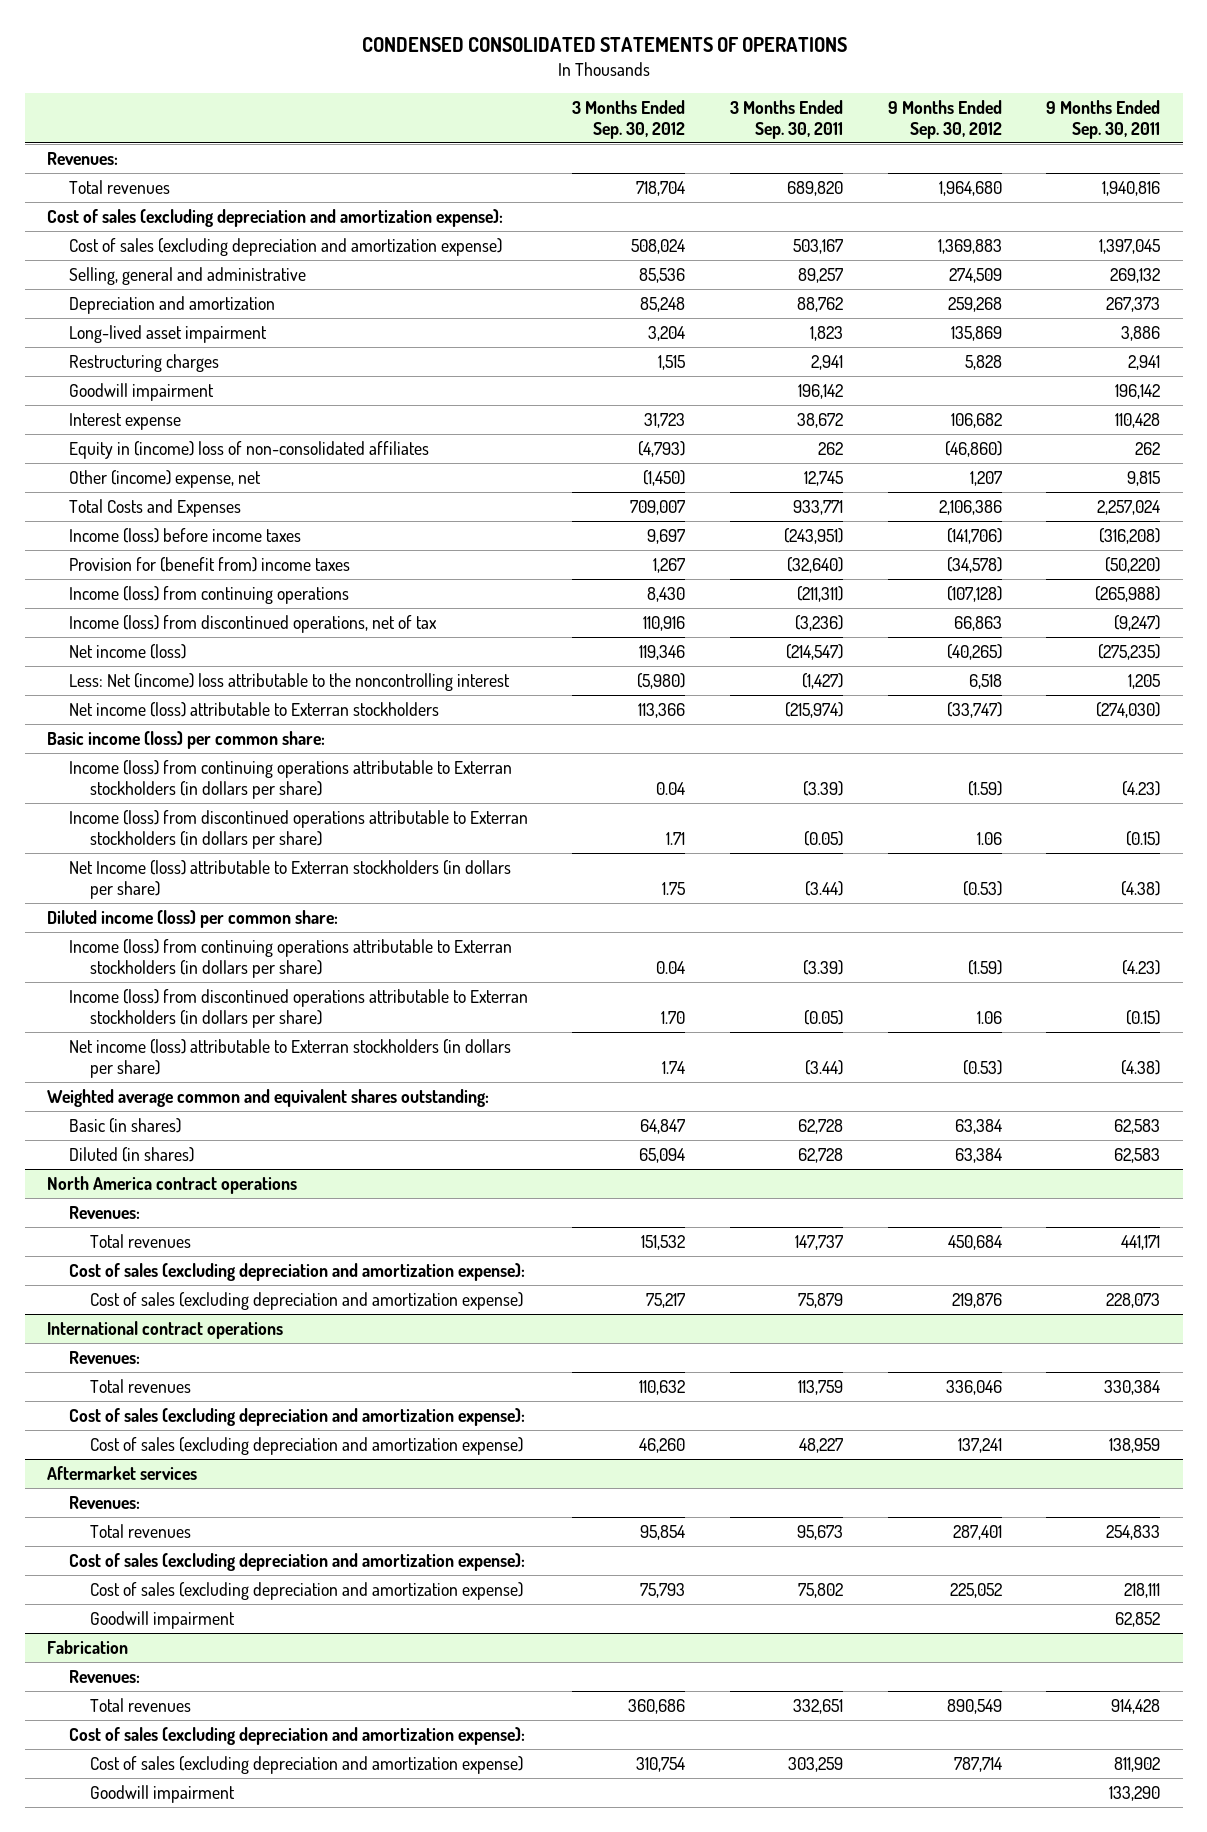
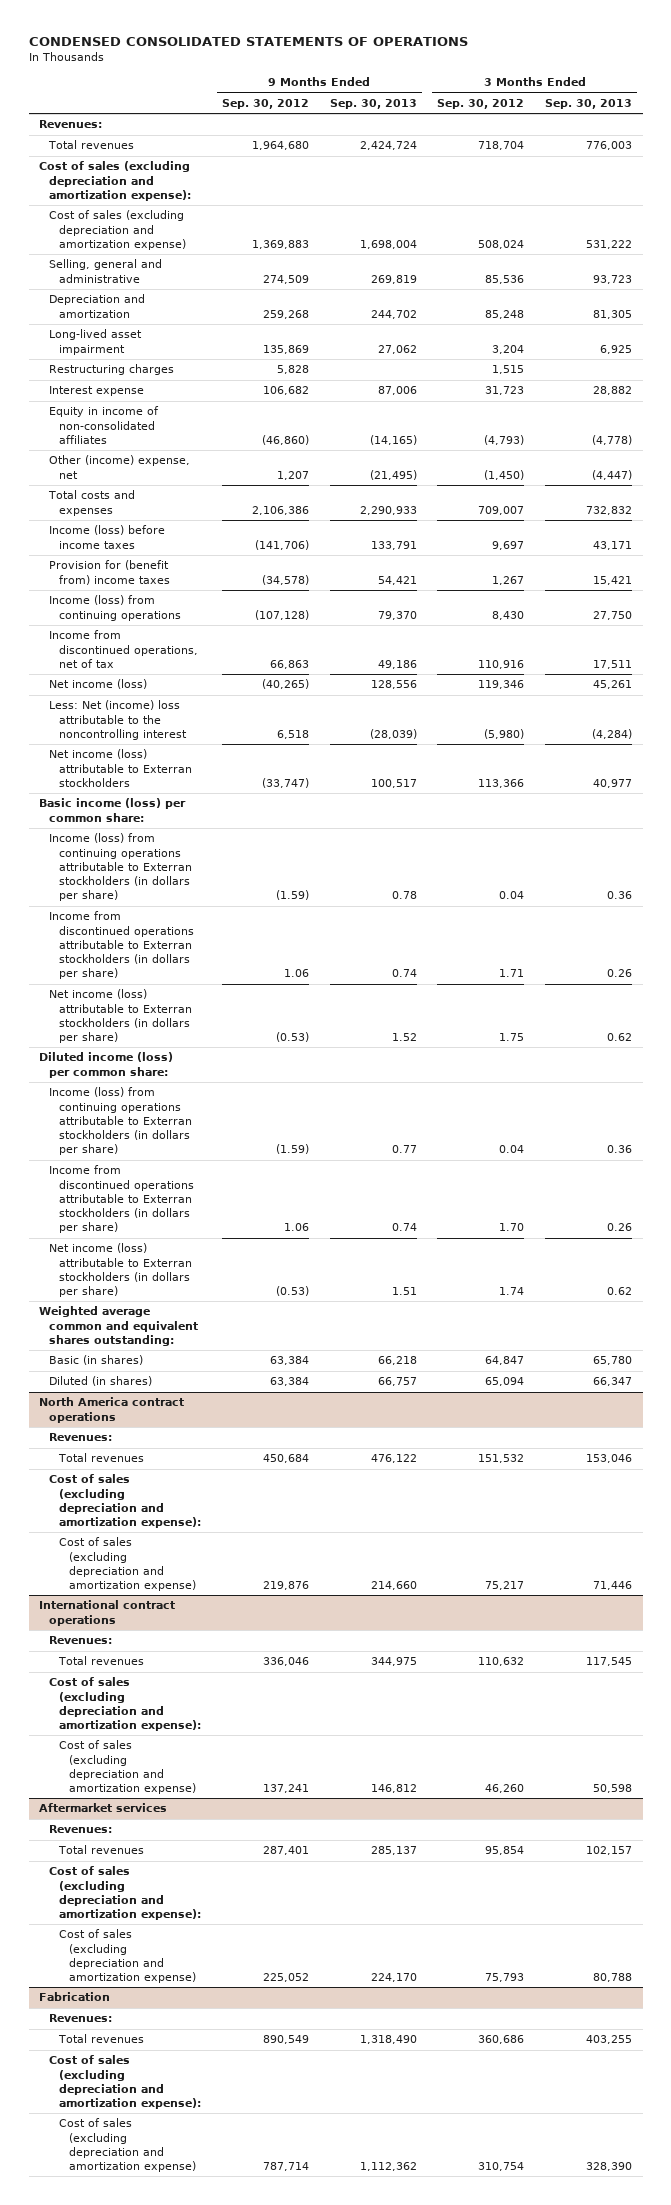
[729,99,843,139] 3 Months Ended Sep. 30, 2011 -> none
[1046,99,1161,139] 9 Months Ended Sep. 30, 2011 -> none
none -> [329,99,417,110] Sep. 30, 2013
none -> [545,99,633,110] Sep. 30, 2013
[68,382,214,401] Goodwill impairment -> none
[68,440,429,459] Equity in (income) loss of non-consolidated affiliates -> [49,406,160,444] Equity in income of non-consolidated affiliates
[68,498,241,517] Total Costs and Expenses -> [48,490,136,516] Total costs and expenses
[68,614,437,633] Income (loss) from discontinued operations, net of tax -> [49,630,199,668] Income from discontinued operations, net of tax
[68,809,528,849] Income (loss) from discontinued operations attributable to Exterran stockholders (in dollars per share) -> [49,911,195,980] Income from discontinued operations attributable to Exterran stockholders (in dollars per share)
[68,859,511,899] Net Income (loss) attributable to Exterran stockholders (in dollars per share) -> [49,989,193,1044] Net income (loss) attributable to Exterran stockholders (in dollars per share)
[68,988,528,1028] Income (loss) from discontinued operations attributable to Exterran stockholders (in dollars per share) -> [49,1165,195,1234] Income from discontinued operations attributable to Exterran stockholders (in dollars per share)
[90,1610,236,1629] Goodwill impairment -> none
[90,1784,236,1803] Goodwill impairment -> none

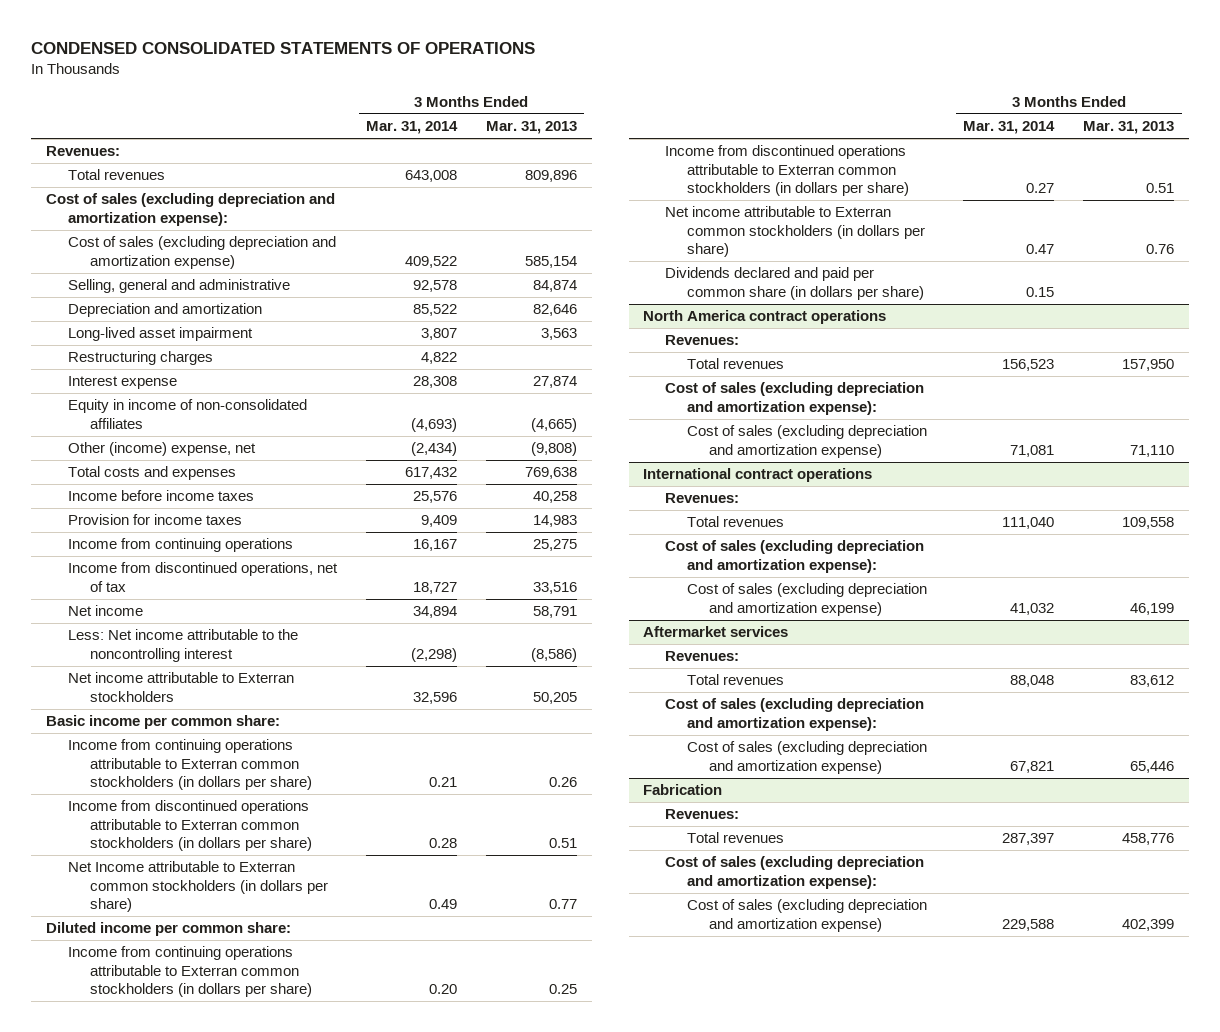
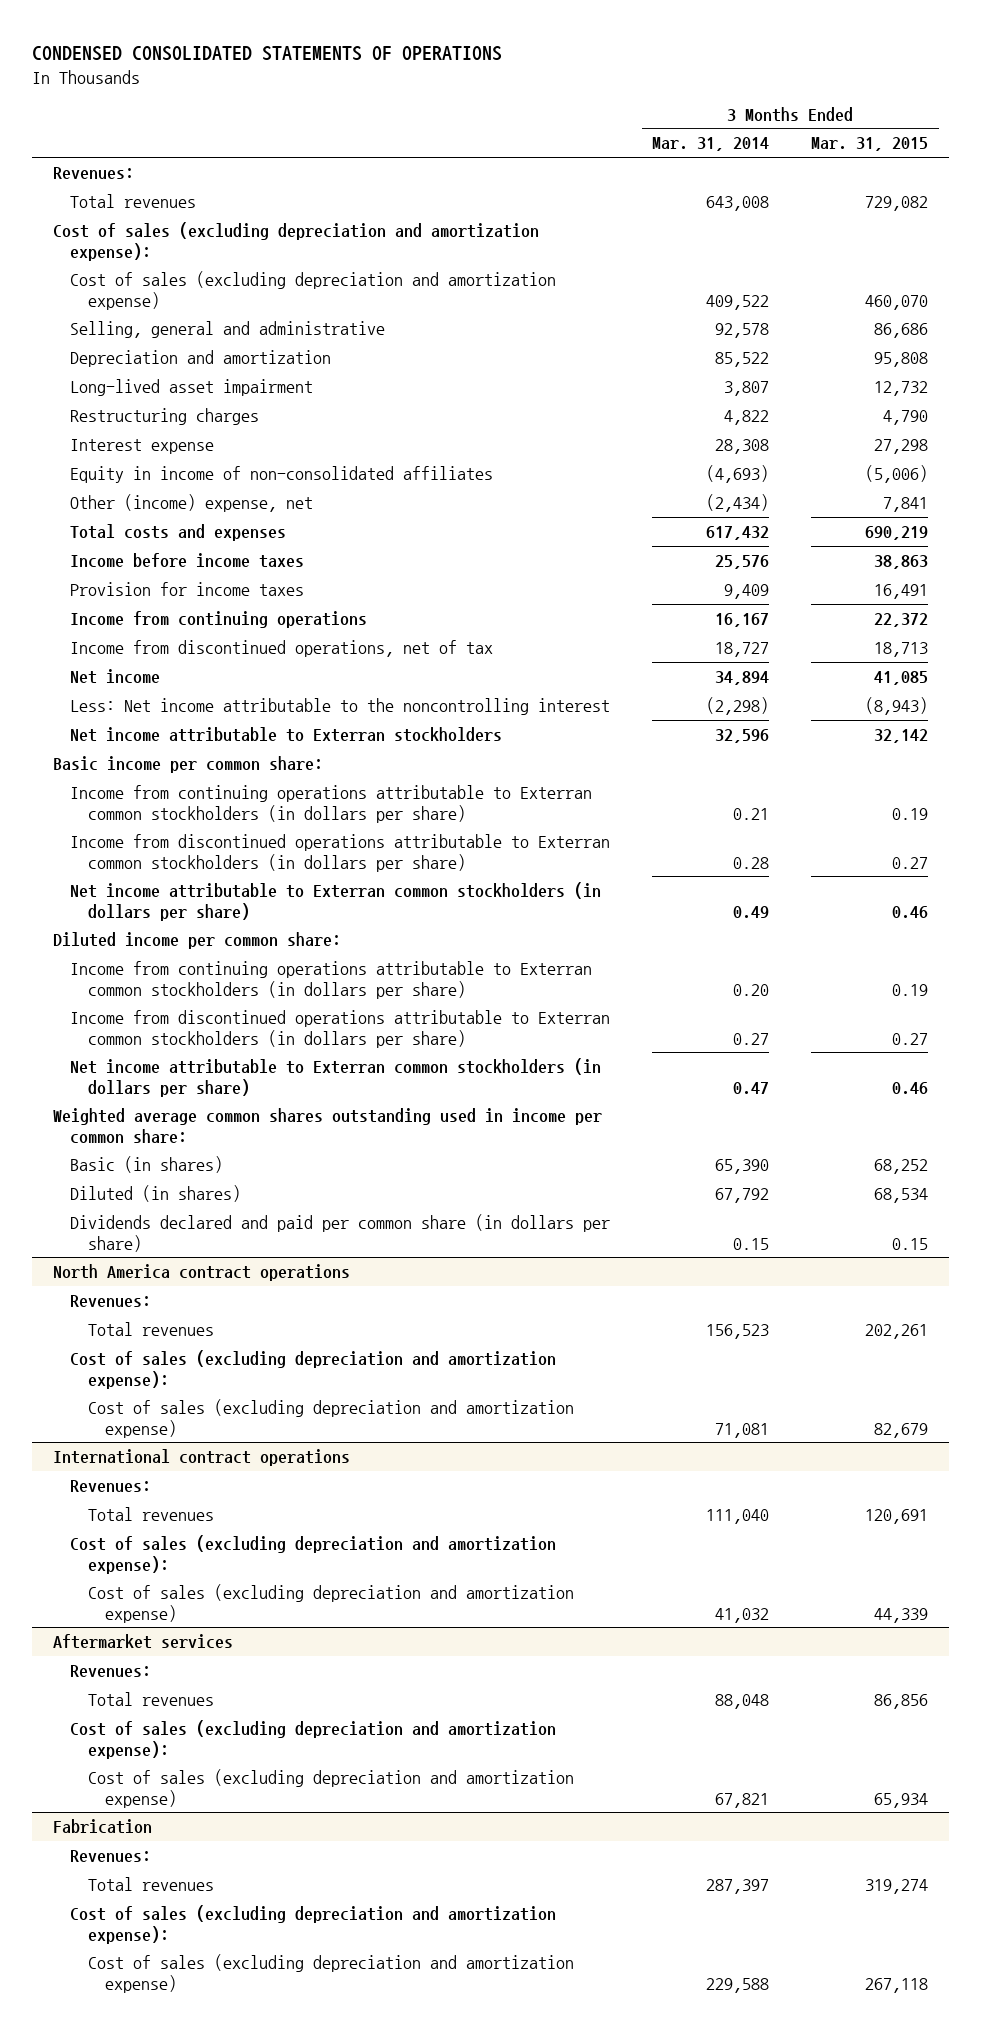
[485,121,577,135] Mar. 31, 2013 -> none
none -> [811,137,929,152] Mar. 31, 2015
[67,861,328,913] Net Income attributable to Exterran common stockholders (in dollars per share) -> [70,881,602,921] Net income attributable to Exterran common stockholders (in dollars per share)
none -> [52,1107,602,1144] Weighted average common shares outstanding used in income per common share:
none -> [70,1155,224,1173] Basic (in shares)
none -> [70,1184,242,1202] Diluted (in shares)

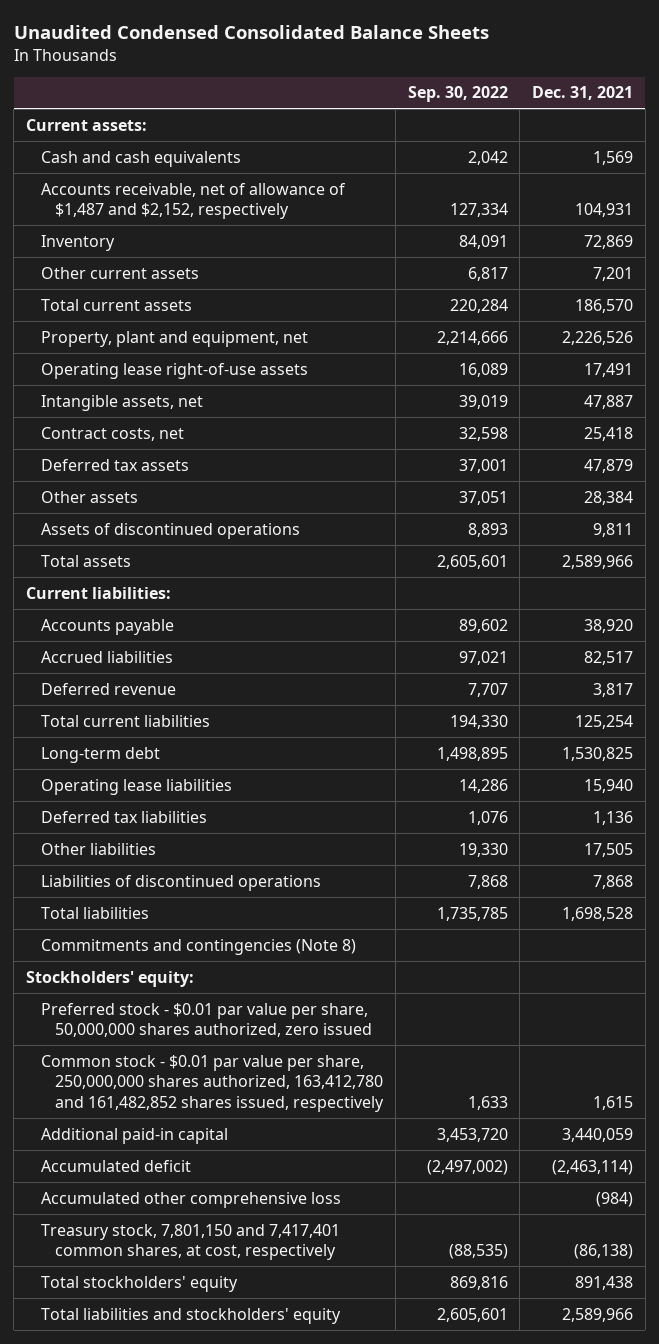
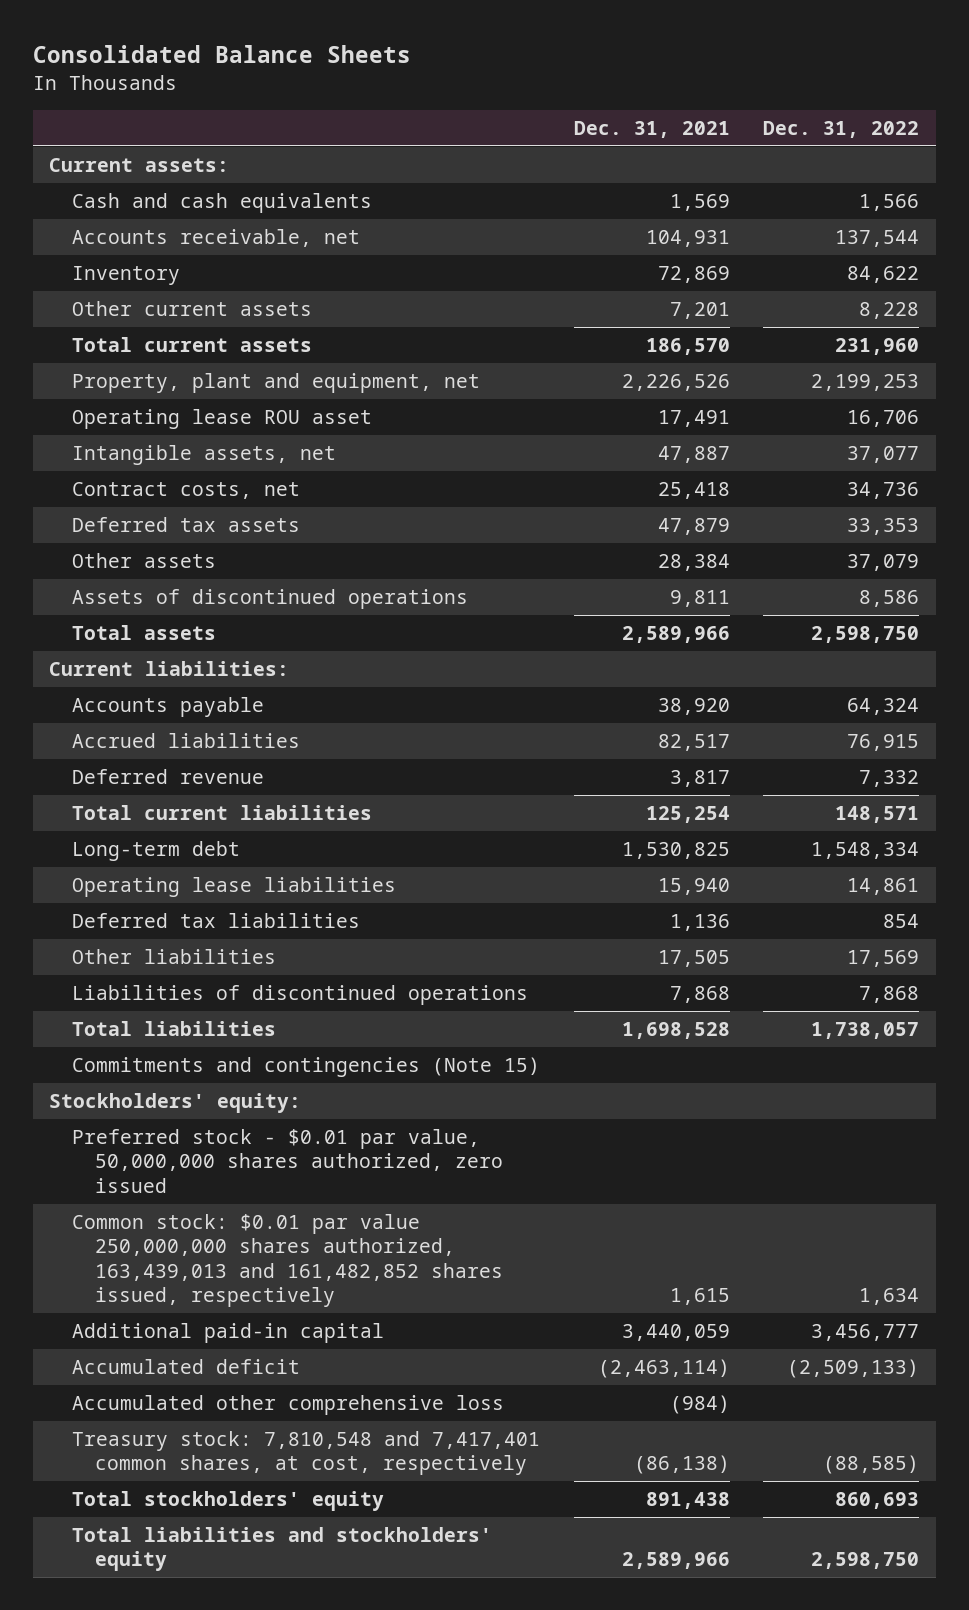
[13,24,489,39] Unaudited Condensed Consolidated Balance Sheets -> [32,45,411,64] Consolidated Balance Sheets
[407,86,508,103] Sep. 30, 2022 -> none
none -> [763,120,920,138] Dec. 31, 2022
[40,182,346,220] Accounts receivable, net of allowance of $1,487 and $2,152, respectively -> [72,229,361,248] Accounts receivable, net
[40,362,308,379] Operating lease right-of-use assets -> [72,409,373,430] Operating lease ROU asset
[40,938,356,955] Commitments and contingencies (Note 8) -> [72,1057,541,1078] Commitments and contingencies (Note 15)
[40,1002,373,1038] Preferred stock - $0.01 par value per share, 50,000,000 shares authorized, zero issued -> [72,1129,504,1193] Preferred stock - $0.01 par value, 50,000,000 shares authorized, zero issued
[40,1054,385,1112] Common stock - $0.01 par value per share, 250,000,000 shares authorized, 163,412,780 and 161,482,852 shares issued, respectively -> [72,1214,504,1307] Common stock: $0.01 par value 250,000,000 shares authorized, 163,439,013 and 161,482,852 shares issued, respectively
[40,1223,340,1261] Treasury stock, 7,801,150 and 7,417,401 common shares, at cost, respectively -> [72,1431,541,1476] Treasury stock: 7,810,548 and 7,417,401 common shares, at cost, respectively

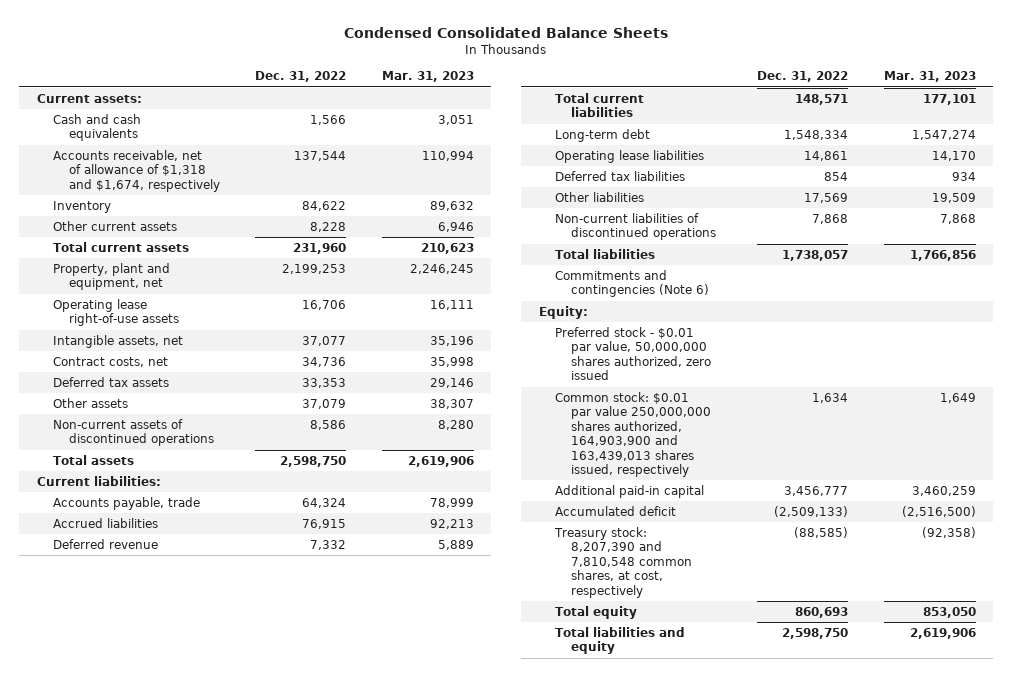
[32,45,411,64] Consolidated Balance Sheets -> [344,26,669,38] Condensed Consolidated Balance Sheets
[573,120,730,138] Dec. 31, 2021 -> none
none -> [381,71,474,83] Mar. 31, 2023
[72,229,361,248] Accounts receivable, net -> [52,150,221,192] Accounts receivable, net of allowance of $1,318 and $1,674, respectively
[72,409,373,430] Operating lease ROU asset -> [52,299,180,327] Operating lease right-of-use assets
[72,589,469,610] Assets of discontinued operations -> [52,419,215,447] Non-current assets of discontinued operations
[72,697,265,718] Accounts payable -> [52,497,200,511] Accounts payable, trade
[72,985,529,1006] Liabilities of discontinued operations -> [554,213,717,241] Non-current liabilities of discontinued operations
[72,1057,541,1078] Commitments and contingencies (Note 15) -> [554,270,710,298] Commitments and contingencies (Note 6)
[49,1093,302,1114] Stockholders' equity: -> [538,306,588,320] Equity:
[72,1214,504,1307] Common stock: $0.01 par value 250,000,000 shares authorized, 163,439,013 and 161,482,852 shares issued, respectively -> [554,392,712,478] Common stock: $0.01 par value 250,000,000 shares authorized, 164,903,900 and 163,439,013 shares issued, respectively
[72,1395,505,1416] Accumulated other comprehensive loss -> none
[72,1431,541,1476] Treasury stock: 7,810,548 and 7,417,401 common shares, at cost, respectively -> [553,527,693,598] Treasury stock: 8,207,390 and 7,810,548 common shares, at cost, respectively
[72,1491,385,1512] Total stockholders' equity -> [554,606,637,620] Total equity
[72,1527,493,1572] Total liabilities and stockholders' equity -> [554,627,685,655] Total liabilities and equity

